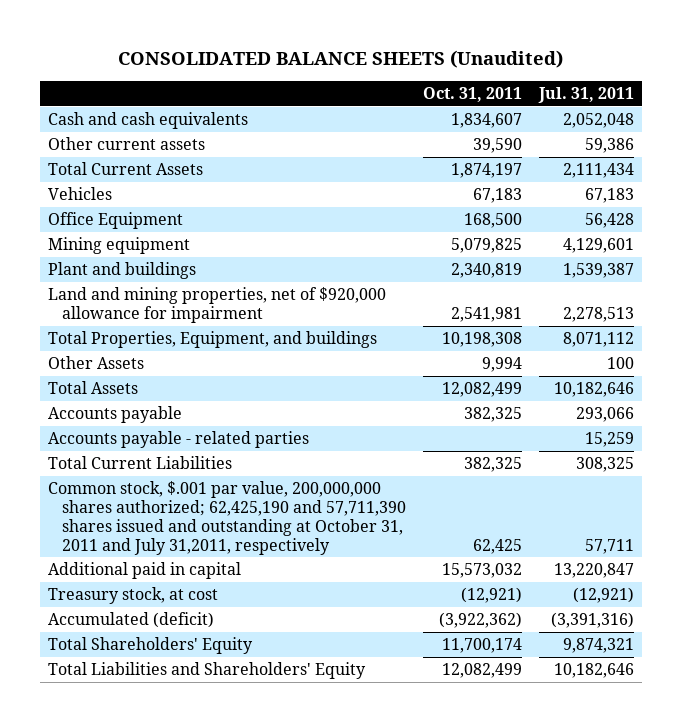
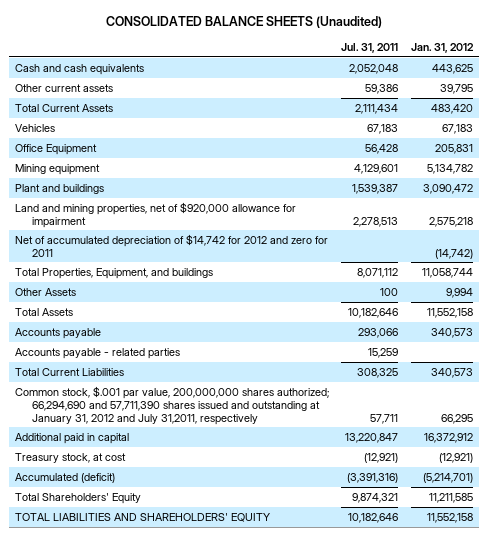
[422,87,522,103] Oct. 31, 2011 -> none
none -> [410,42,474,53] Jan. 31, 2012
none -> [15,233,329,257] Net of accumulated depreciation of $14,742 for 2012 and zero for 2011
[48,481,407,555] Common stock, $.001 par value, 200,000,000 shares authorized; 62,425,190 and 57,711,390 shares issued and outstanding at October 31, 2011 and July 31,2011, respectively -> [15,385,330,425] Common stock, $.001 par value, 200,000,000 shares authorized; 66,294,690 and 57,711,390 shares issued and outstanding at January 31, 2012 and July 31,2011, respectively
[48,662,367,680] Total Liabilities and Shareholders' Equity -> [15,512,271,522] TOTAL LIABILITIES AND SHAREHOLDERS' EQUITY

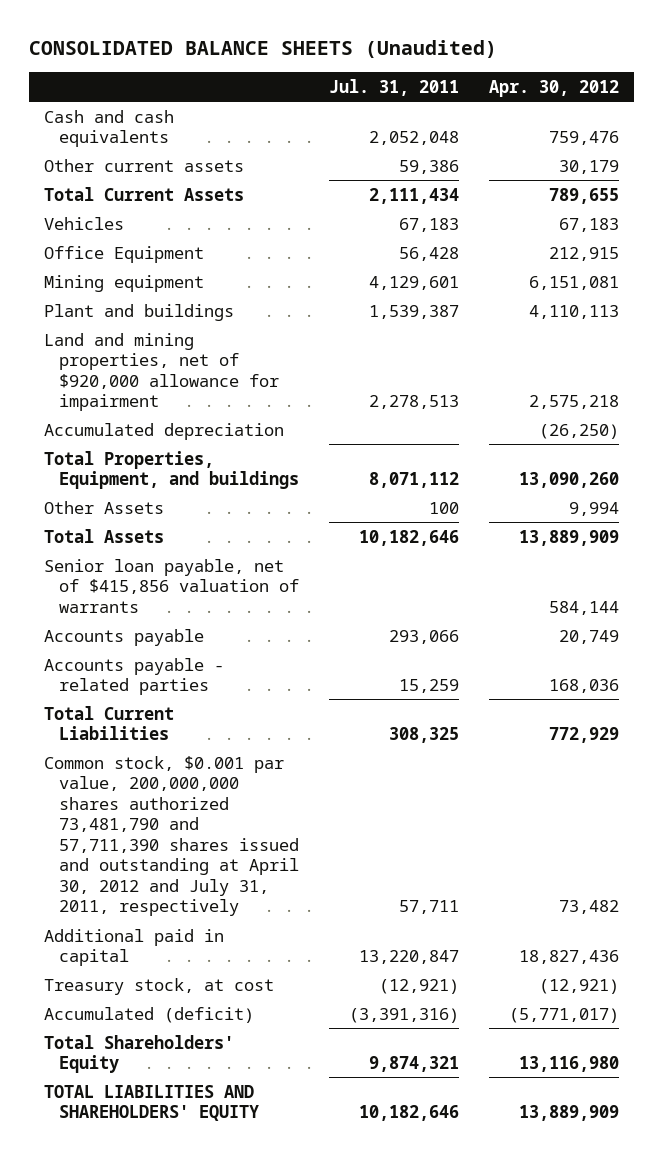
[410,42,474,53] Jan. 31, 2012 -> none
none -> [488,80,619,98] Apr. 30, 2012
[15,233,329,257] Net of accumulated depreciation of $14,742 for 2012 and zero for 2011 -> [43,422,284,440] Accumulated depreciation
none -> [43,558,299,613] Senior loan payable, net of $415,856 valuation of warrants
[15,385,330,425] Common stock, $.001 par value, 200,000,000 shares authorized; 66,294,690 and 57,711,390 shares issued and outstanding at January 31, 2012 and July 31,2011, respectively -> [43,755,299,917] Common stock, $0.001 par value, 200,000,000 shares authorized 73,481,790 and 57,711,390 shares issued and outstanding at April 30, 2012 and July 31, 2011, respectively

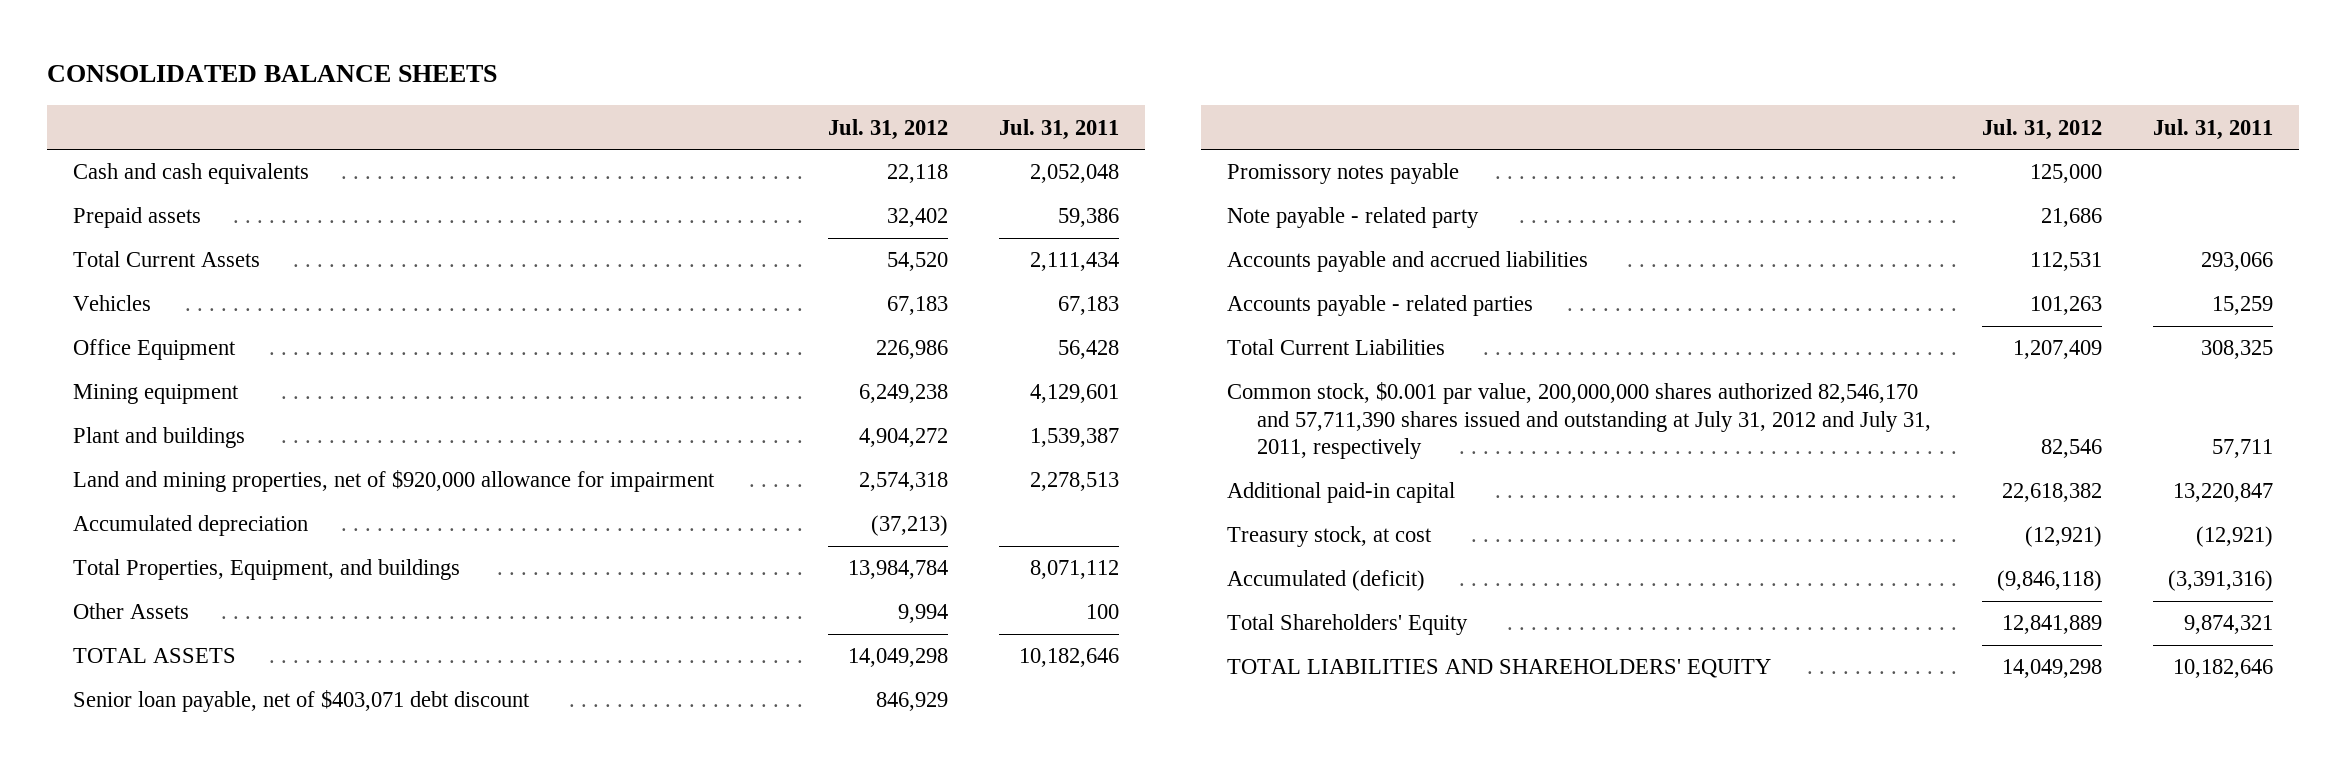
[28,40,497,59] CONSOLIDATED BALANCE SHEETS (Unaudited) -> [47,65,498,83] CONSOLIDATED BALANCE SHEETS
[488,80,619,98] Apr. 30, 2012 -> none
none -> [828,118,949,140] Jul. 31, 2012
[43,158,244,172] Other current assets -> [72,207,201,229] Prepaid assets
[43,528,164,543] Total Assets -> [72,648,236,664] TOTAL ASSETS
[43,558,299,613] Senior loan payable, net of $415,856 valuation of warrants -> [72,690,530,713] Senior loan payable, net of $403,071 debt discount
none -> [1226,163,1459,185] Promissory notes payable
none -> [1226,207,1479,229] Note payable - related party
[43,628,204,646] Accounts payable -> [1226,251,1588,273] Accounts payable and accrued liabilities
[43,755,299,917] Common stock, $0.001 par value, 200,000,000 shares authorized 73,481,790 and 57,711,390 shares issued and outstanding at April 30, 2012 and July 31, 2011, respectively -> [1226,382,1932,460] Common stock, $0.001 par value, 200,000,000 shares authorized 82,546,170 and 57,711,390 shares issued and outstanding at July 31, 2012 and July 31, 2011, respectively
[43,928,224,967] Additional paid in capital -> [1226,482,1455,504] Additional paid-in capital

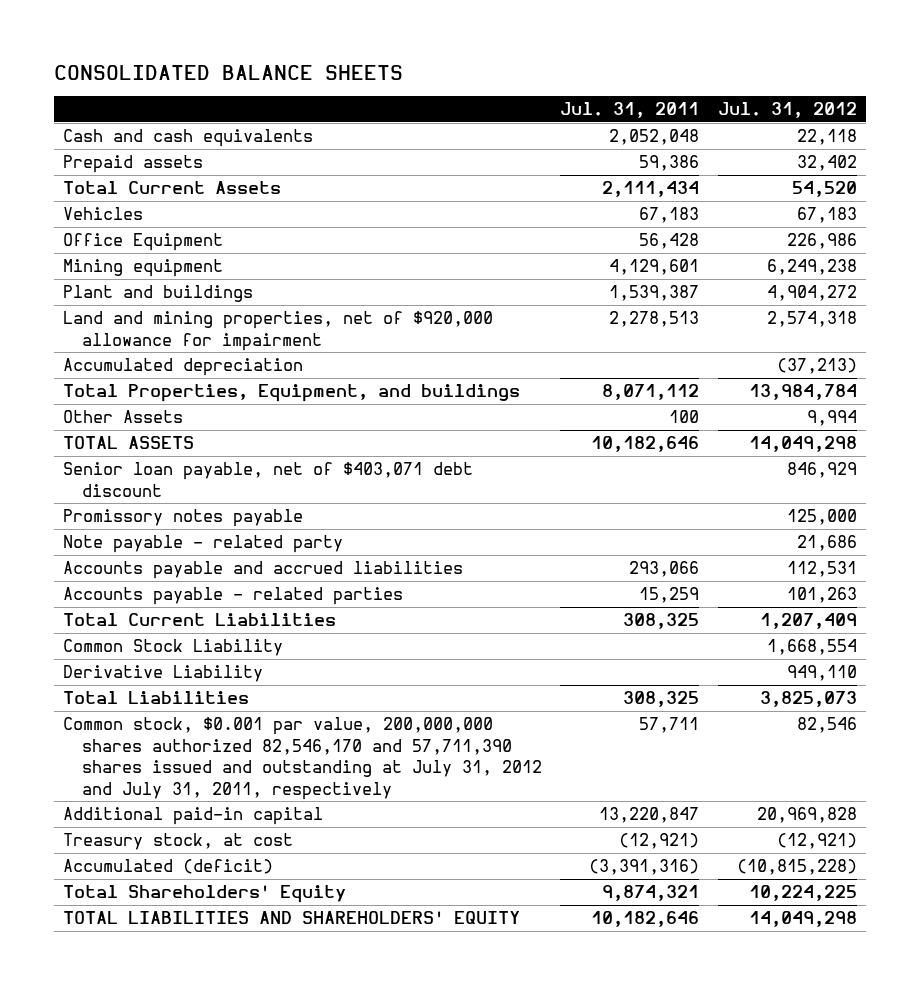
none -> [63,639,284,657] Common Stock Liability
none -> [63,665,264,683] Derivative Liability
none -> [63,691,250,705] Total Liabilities
[2002,483,2103,503] 22,618,382 -> [757,807,858,824] 20,969,828
[1997,570,2103,592] (9,846,118) -> [737,859,858,876] (10,815,228)
[2002,615,2103,635] 12,841,889 -> [749,885,858,902] 10,224,225

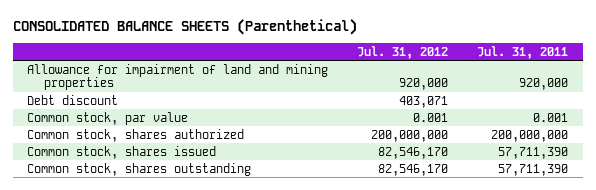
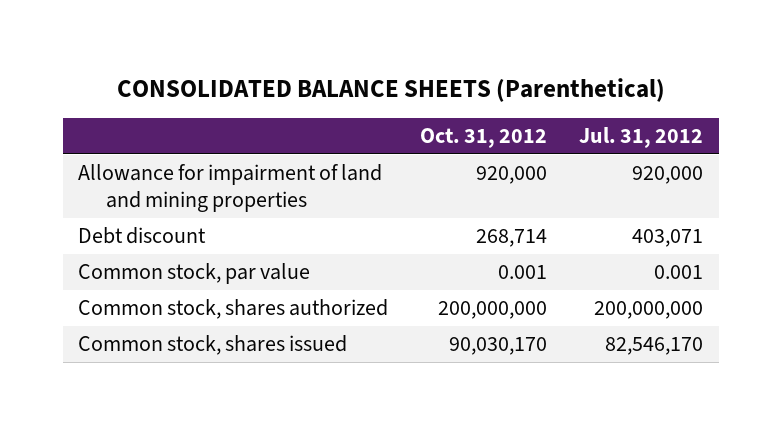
[477,45,569,59] Jul. 31, 2011 -> none
none -> [420,128,548,149] Oct. 31, 2012
[27,162,252,176] Common stock, shares outstanding -> none

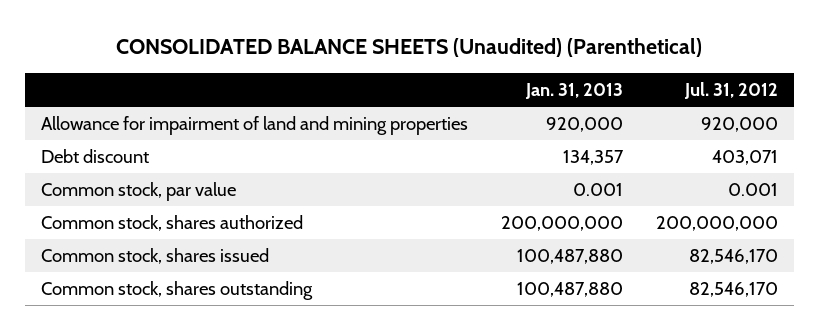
[116,77,665,102] CONSOLIDATED BALANCE SHEETS (Parenthetical) -> [116,38,703,58] CONSOLIDATED BALANCE SHEETS (Unaudited) (Parenthetical)
[420,128,548,149] Oct. 31, 2012 -> none
none -> [524,82,623,99] Jan. 31, 2013
none -> [41,281,314,301] Common stock, shares outstanding

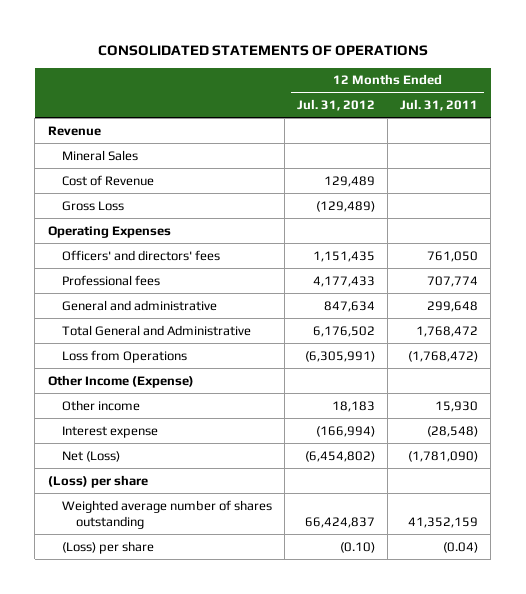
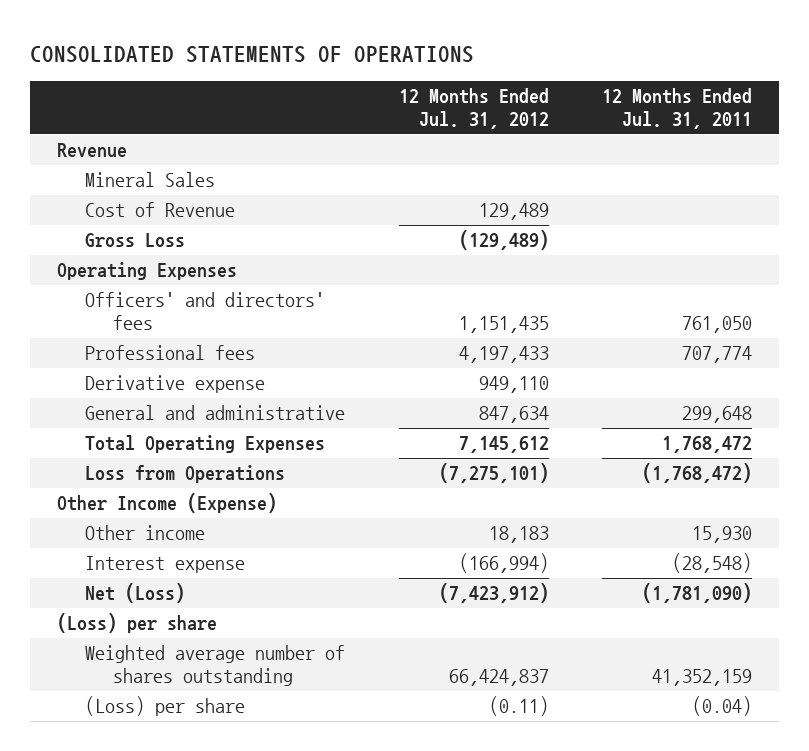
[313,275,376,287] 4,177,433 -> [458,346,549,364] 4,197,433
none -> [84,375,265,394] Derivative expense
[61,324,251,336] Total General and Administrative -> none
none -> [84,435,325,454] Total Operating Expenses
[305,350,376,362] (6,305,991) -> [438,463,549,484] (7,275,101)
[305,450,376,462] (6,454,802) -> [438,583,549,604] (7,423,912)
[340,541,376,553] (0.10) -> [488,696,549,717] (0.11)

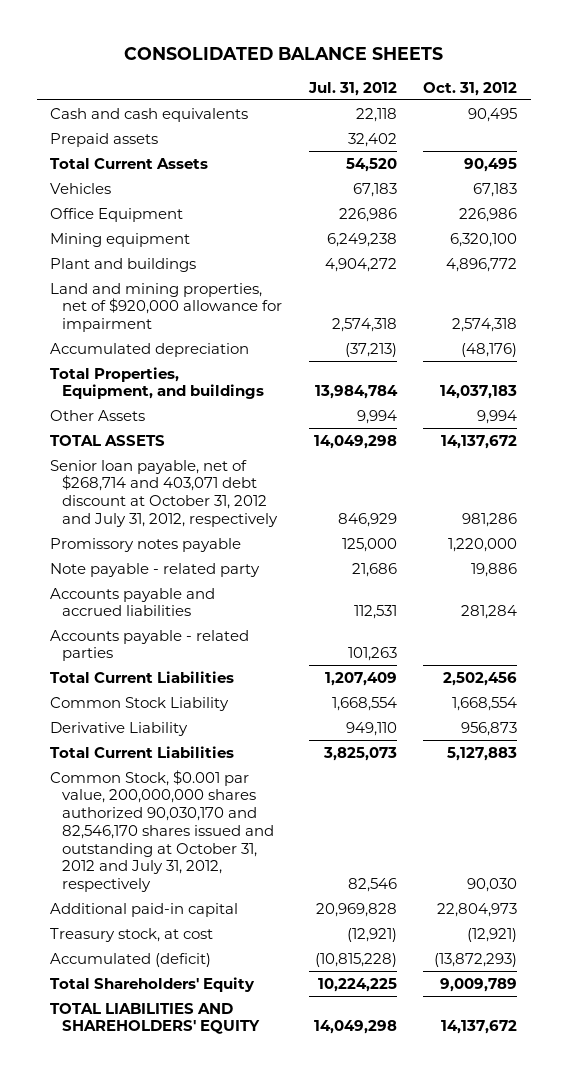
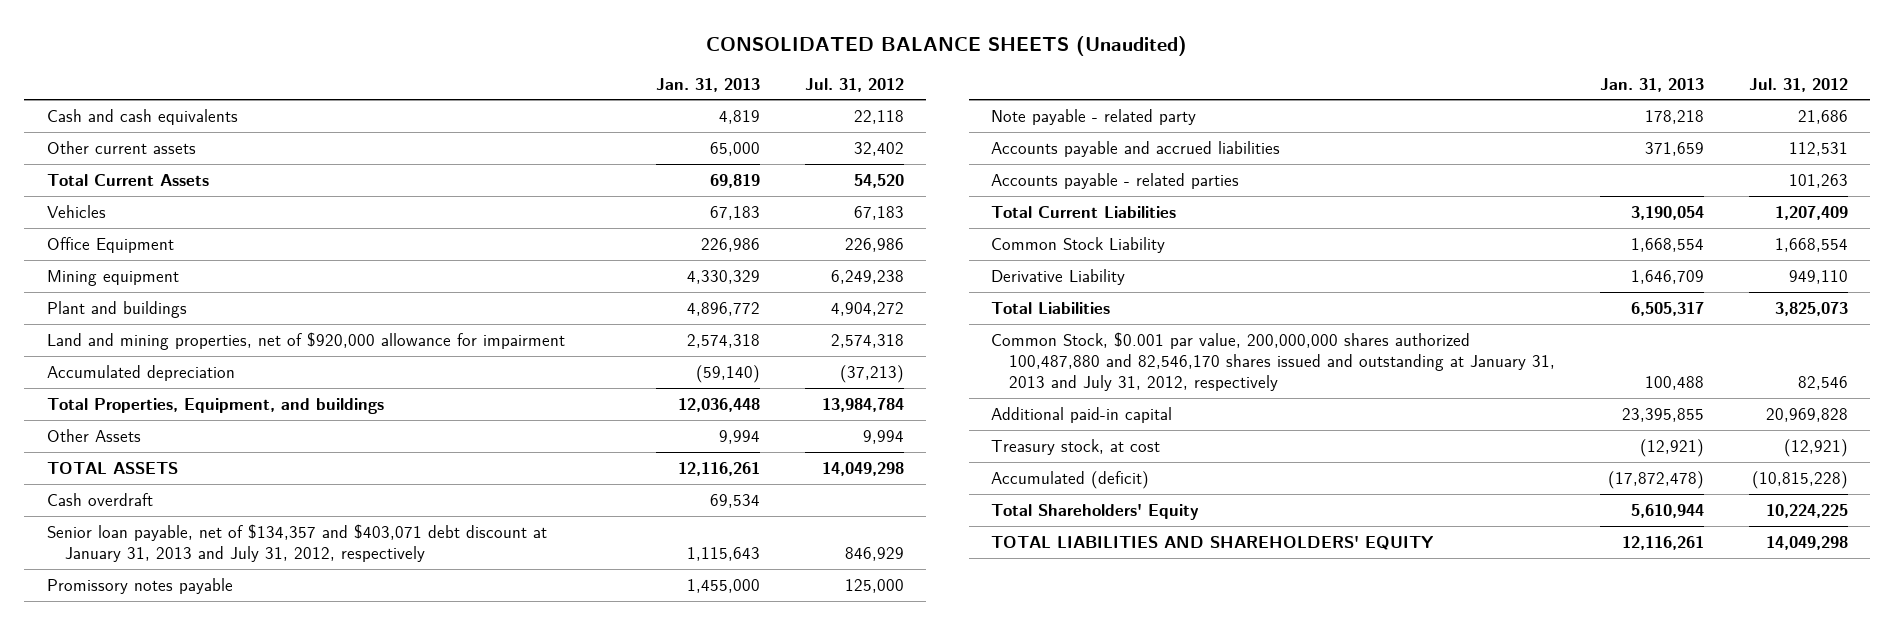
[123,47,443,61] CONSOLIDATED BALANCE SHEETS -> [706,35,1188,56] CONSOLIDATED BALANCE SHEETS (Unaudited)
[423,81,518,96] Oct. 31, 2012 -> none
none -> [655,77,760,92] Jan. 31, 2013
[49,132,158,147] Prepaid assets -> [46,140,196,154] Other current assets
none -> [46,492,153,506] Cash overdraft
[49,459,279,527] Senior loan payable, net of $268,714 and 403,071 debt discount at October 31, 2012 and July 31, 2012, respectively -> [46,523,547,562] Senior loan payable, net of $134,357 and $403,071 debt discount at January 31, 2013 and July 31, 2012, respectively
[49,745,234,758] Total Current Liabilities -> [991,301,1111,314] Total Liabilities
[49,769,275,893] Common Stock, $0.001 par value, 200,000,000 shares authorized 90,030,170 and 82,546,170 shares issued and outstanding at October 31, 2012 and July 31, 2012, respectively -> [991,331,1555,392] Common Stock, $0.001 par value, 200,000,000 shares authorized 100,487,880 and 82,546,170 shares issued and outstanding at January 31, 2013 and July 31, 2012, respectively

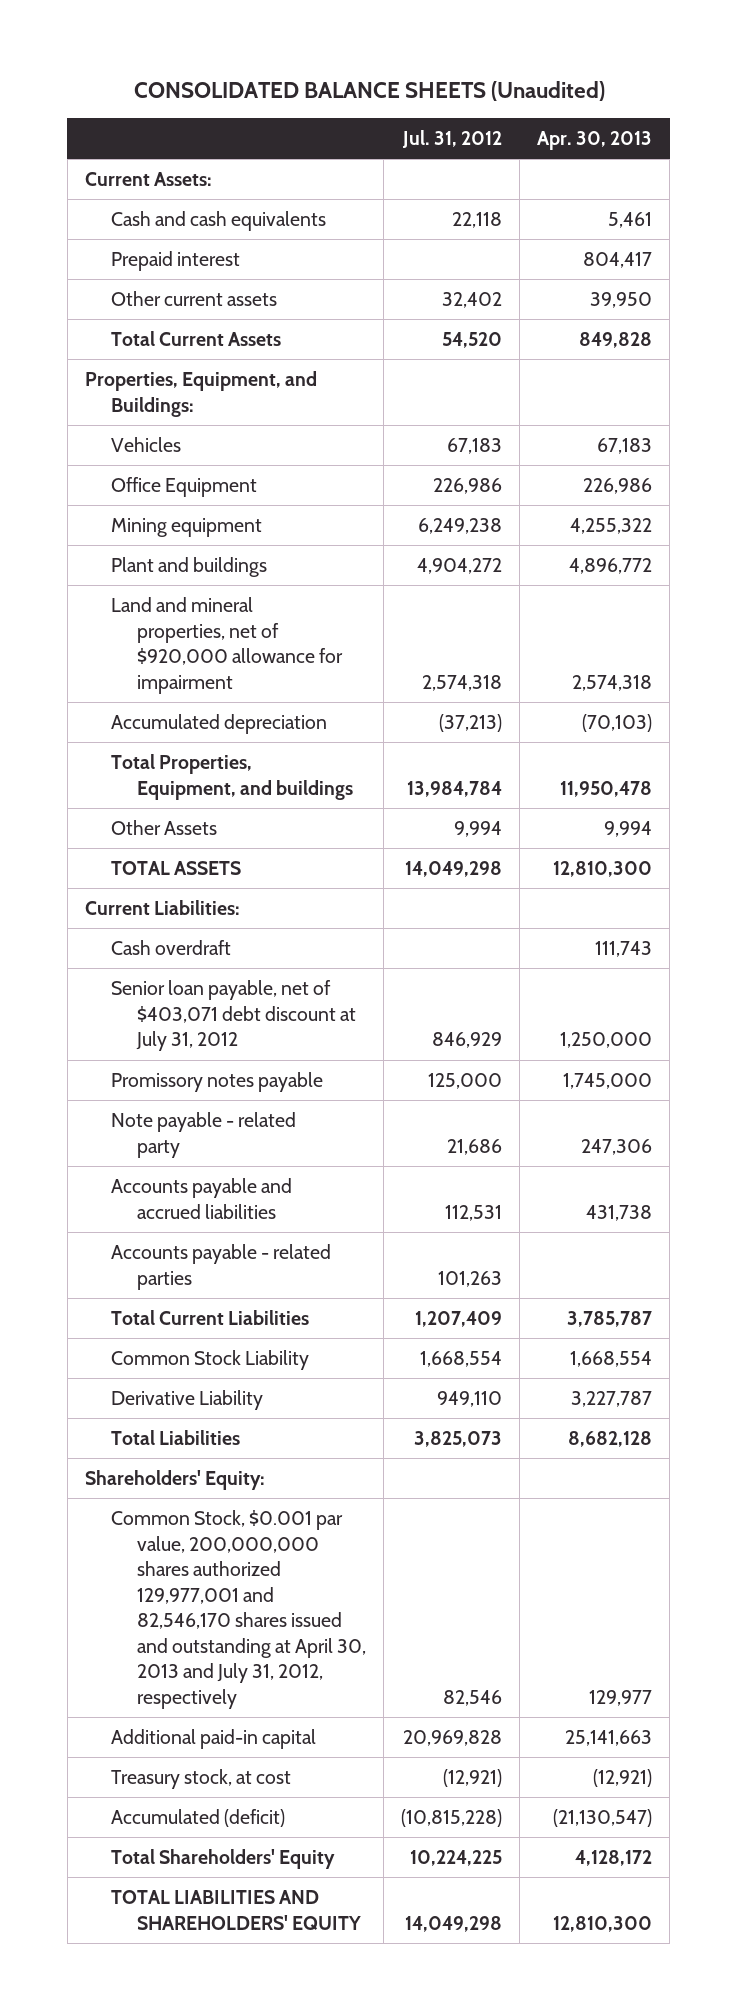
[655,77,760,92] Jan. 31, 2013 -> none
none -> [537,130,653,150] Apr. 30, 2013
none -> [85,172,213,187] Current Assets:
none -> [110,251,240,272] Prepaid interest
none -> [85,371,318,417] Properties, Equipment, and Buildings:
[46,331,565,350] Land and mining properties, net of $920,000 allowance for impairment -> [110,597,343,694] Land and mineral properties, net of $920,000 allowance for impairment
none -> [85,900,241,916] Current Liabilities:
[46,523,547,562] Senior loan payable, net of $134,357 and $403,071 debt discount at January 31, 2013 and July 31, 2012, respectively -> [110,980,356,1052] Senior loan payable, net of $403,071 debt discount at July 31, 2012
none -> [85,1470,266,1491] Shareholders' Equity:
[991,331,1555,392] Common Stock, $0.001 par value, 200,000,000 shares authorized 100,487,880 and 82,546,170 shares issued and outstanding at January 31, 2013 and July 31, 2012, respectively -> [110,1510,366,1710] Common Stock, $0.001 par value, 200,000,000 shares authorized 129,977,001 and 82,546,170 shares issued and outstanding at April 30, 2013 and July 31, 2012, respectively

